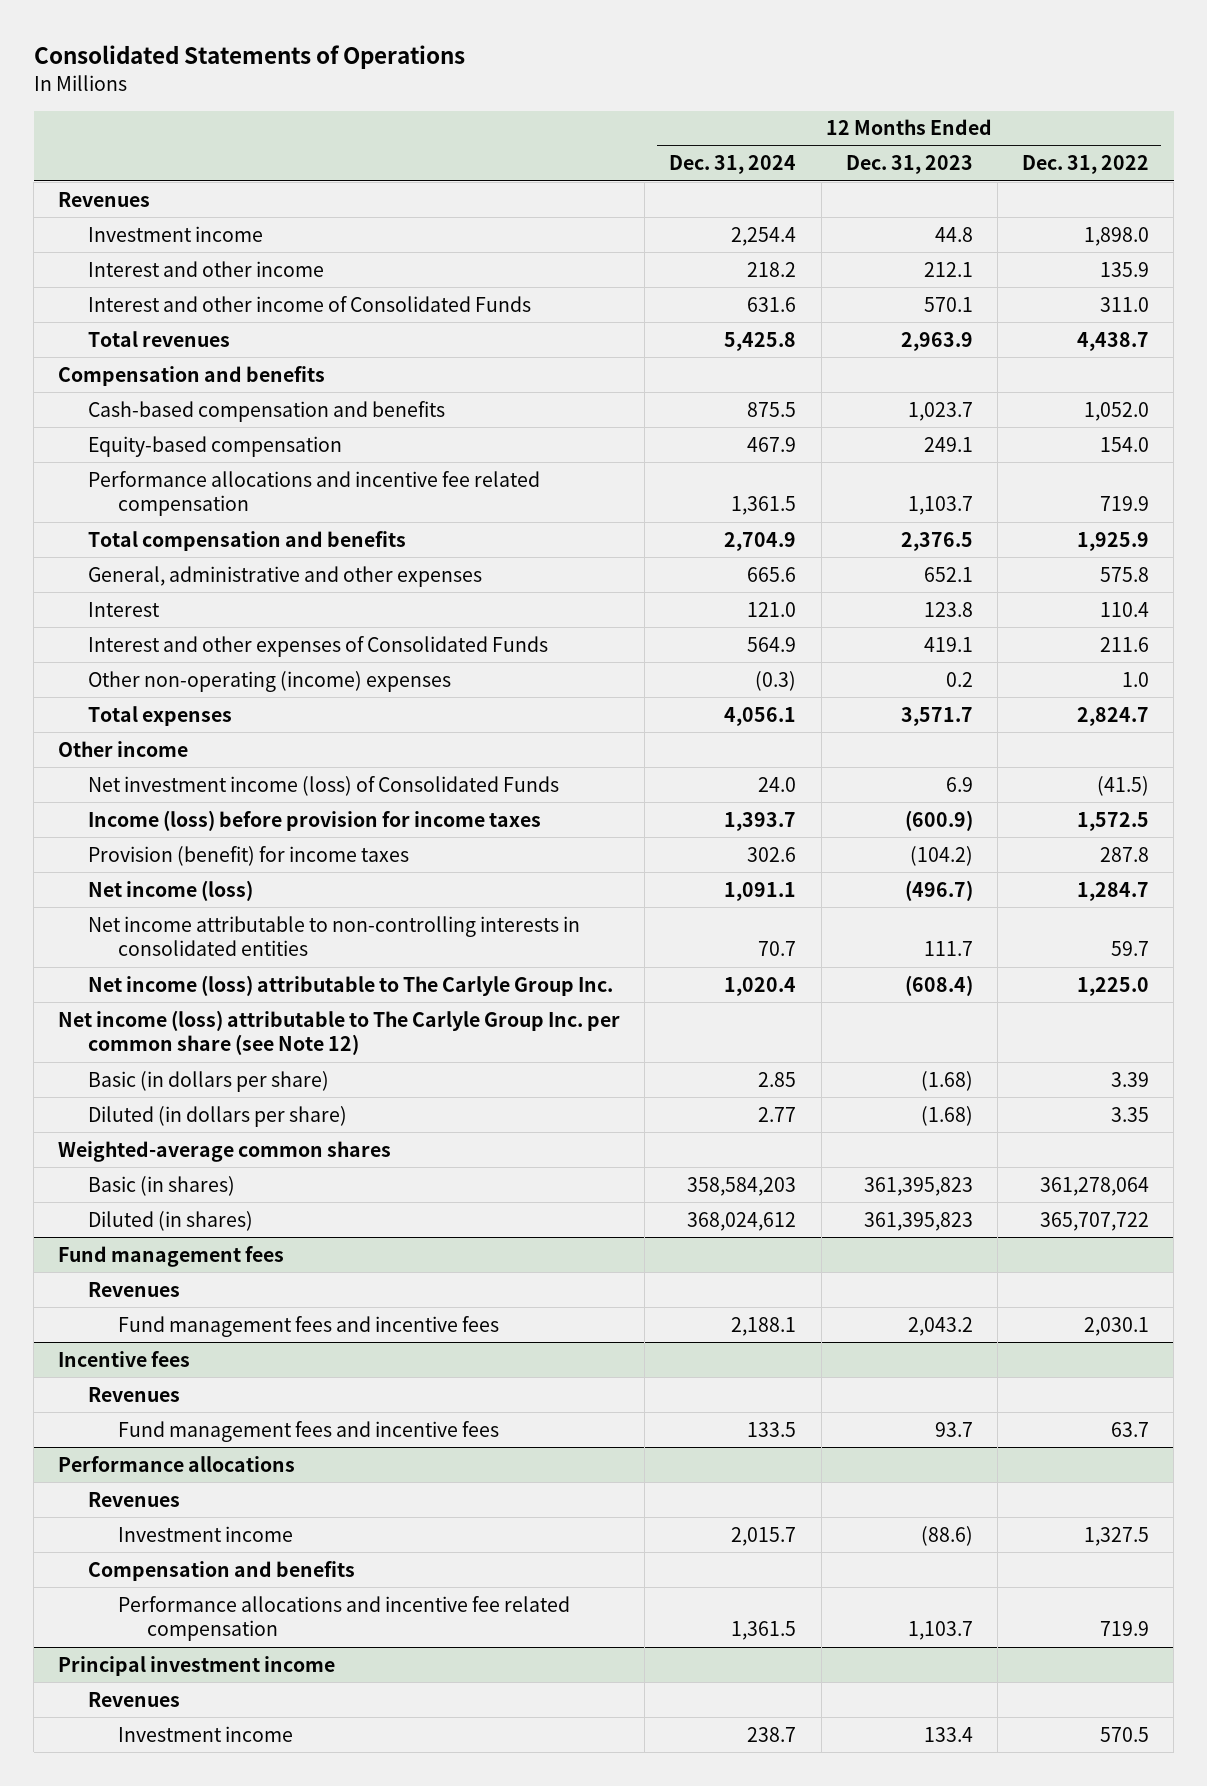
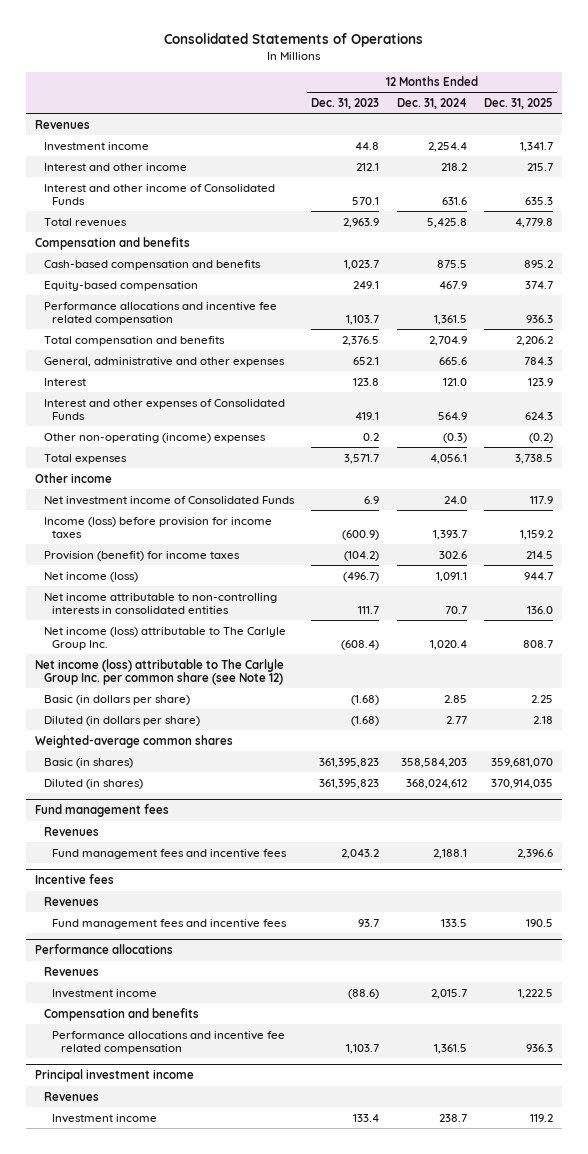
[1021,155,1149,175] Dec. 31, 2022 -> none
none -> [484,97,554,109] Dec. 31, 2025
[87,775,559,796] Net investment income (loss) of Consolidated Funds -> [43,495,295,505] Net investment income of Consolidated Funds

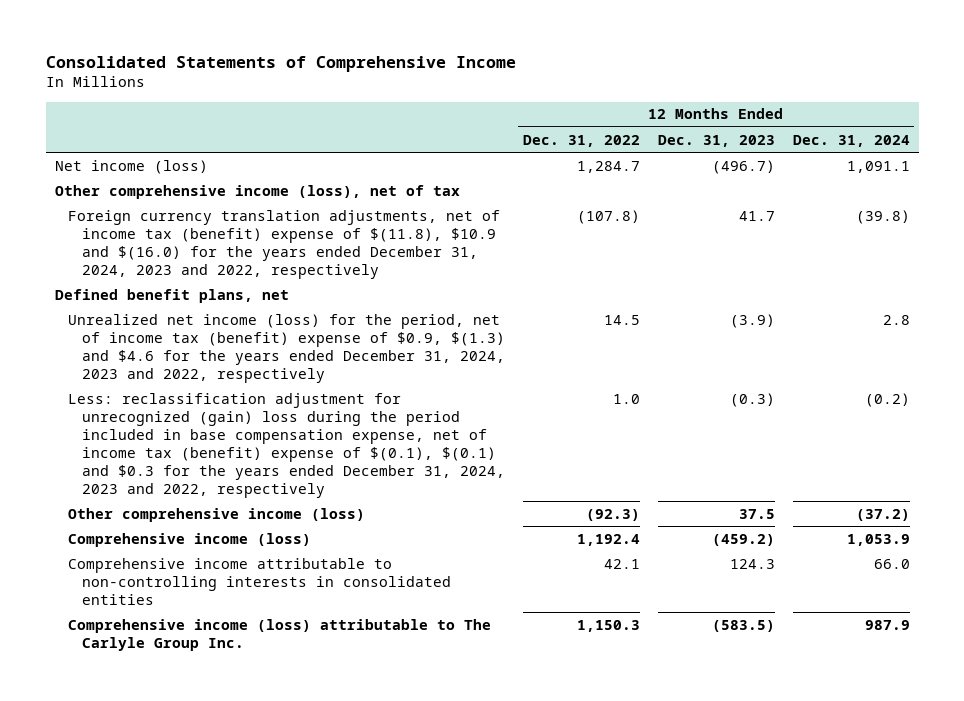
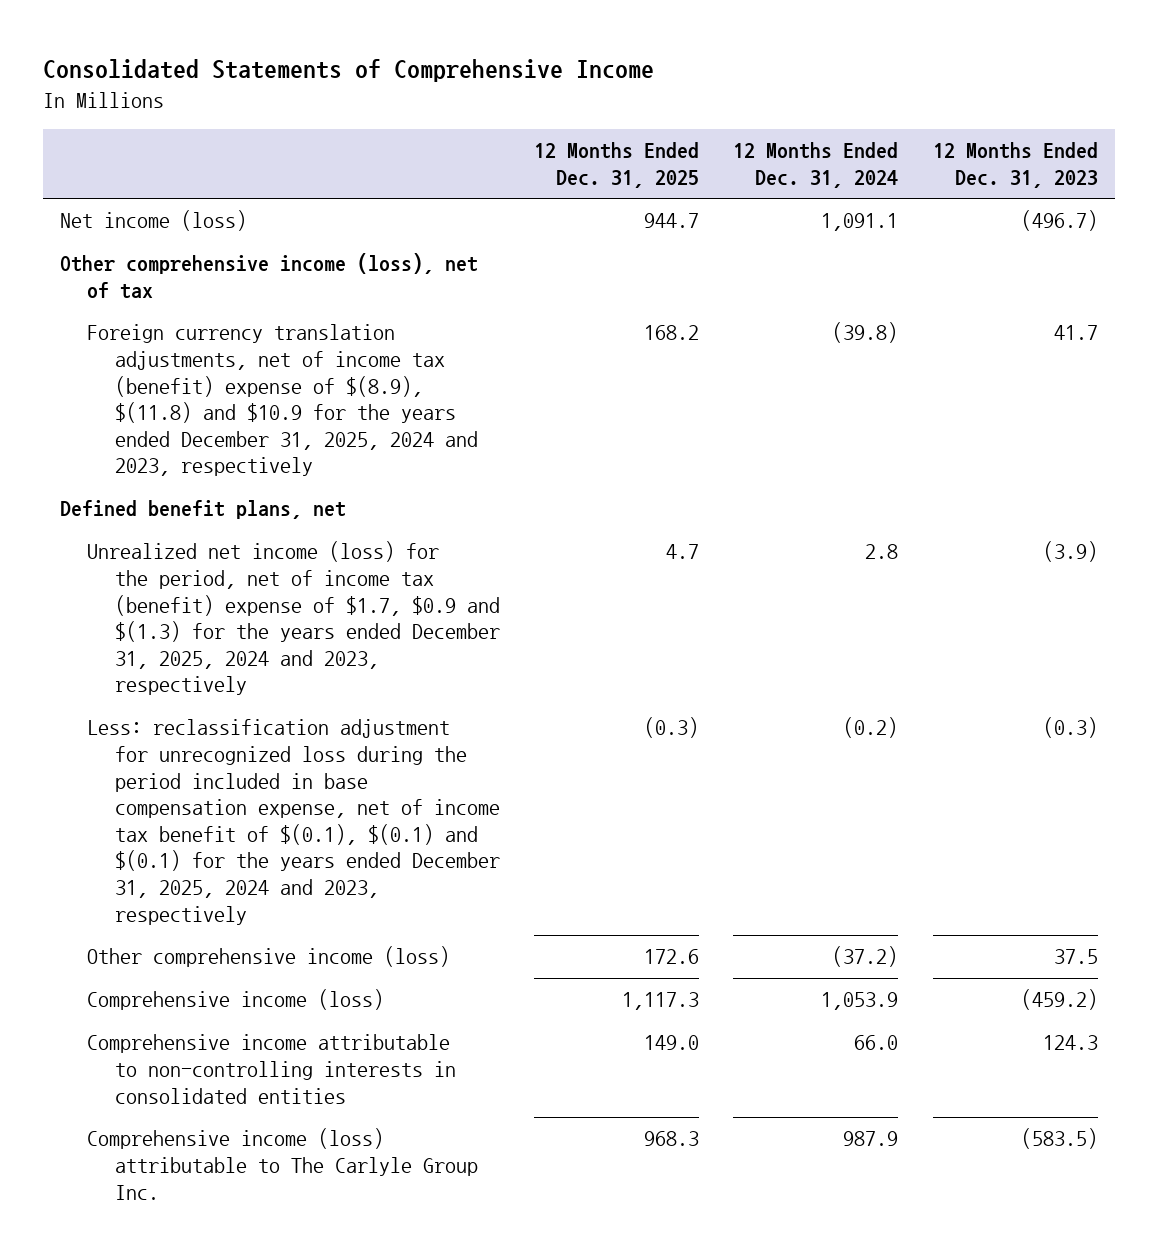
[522,134,640,147] Dec. 31, 2022 -> none
none -> [534,142,700,188] 12 Months Ended Dec. 31, 2025
[68,209,501,279] Foreign currency translation adjustments, net of income tax (benefit) expense of $(11.8), $10.9 and $(16.0) for the years ended December 31, 2024, 2023 and 2022, respectively -> [87,324,479,477] Foreign currency translation adjustments, net of income tax (benefit) expense of $(8.9), $(11.8) and $10.9 for the years ended December 31, 2025, 2024 and 2023, respectively
[68,313,505,383] Unrealized net income (loss) for the period, net of income tax (benefit) expense of $0.9, $(1.3) and $4.6 for the years ended December 31, 2024, 2023 and 2022, respectively -> [87,541,501,696] Unrealized net income (loss) for the period, net of income tax (benefit) expense of $1.7, $0.9 and $(1.3) for the years ended December 31, 2025, 2024 and 2023, respectively
[68,392,505,498] Less: reclassification adjustment for unrecognized (gain) loss during the period included in base compensation expense, net of income tax (benefit) expense of $(0.1), $(0.1) and $0.3 for the years ended December 31, 2024, 2023 and 2022, respectively -> [87,719,501,925] Less: reclassification adjustment for unrecognized loss during the period included in base compensation expense, net of income tax benefit of $(0.1), $(0.1) and $(0.1) for the years ended December 31, 2025, 2024 and 2023, respectively

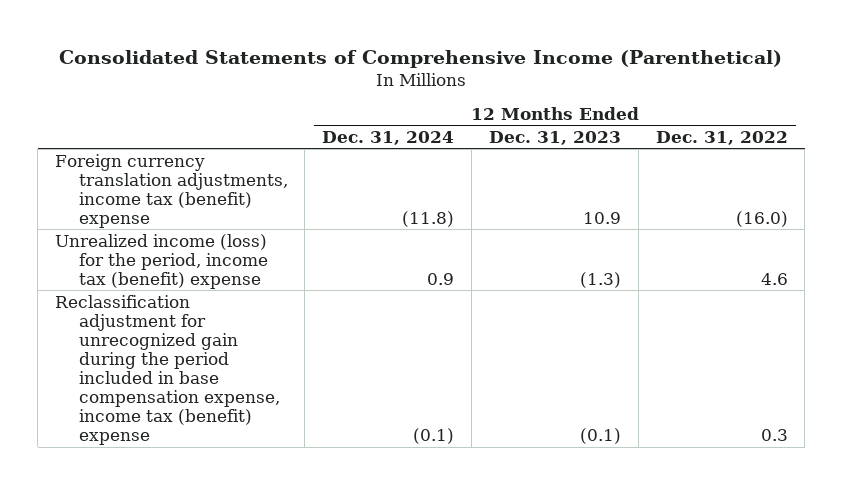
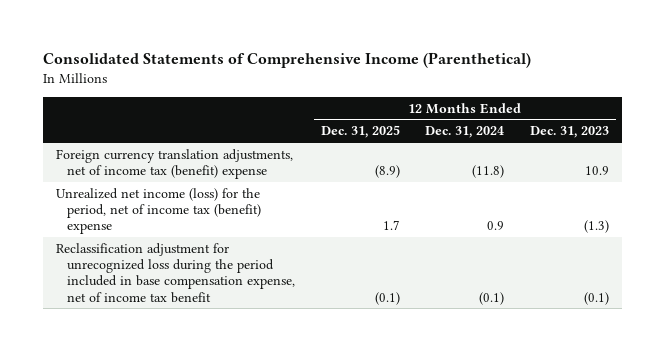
[655,130,788,145] Dec. 31, 2022 -> none
none -> [320,125,400,139] Dec. 31, 2025
[55,153,288,228] Foreign currency translation adjustments, income tax (benefit) expense -> [55,148,293,180] Foreign currency translation adjustments, net of income tax (benefit) expense
[55,233,268,289] Unrealized income (loss) for the period, income tax (benefit) expense -> [55,187,261,235] Unrealized net income (loss) for the period, net of income tax (benefit) expense
[55,294,280,445] Reclassification adjustment for unrecognized gain during the period included in base compensation expense, income tax (benefit) expense -> [55,242,295,303] Reclassification adjustment for unrecognized loss during the period included in base compensation expense, net of income tax benefit

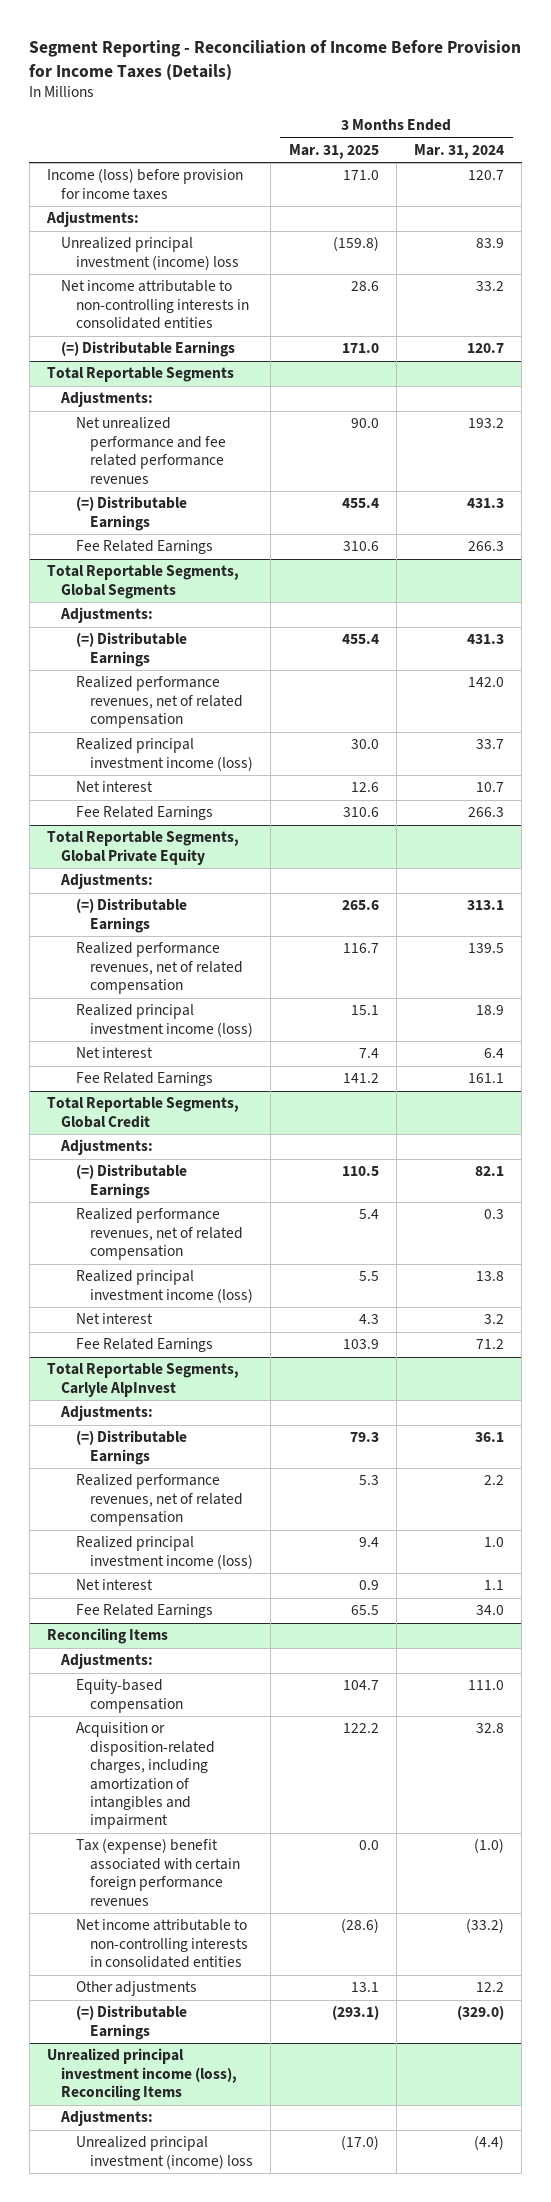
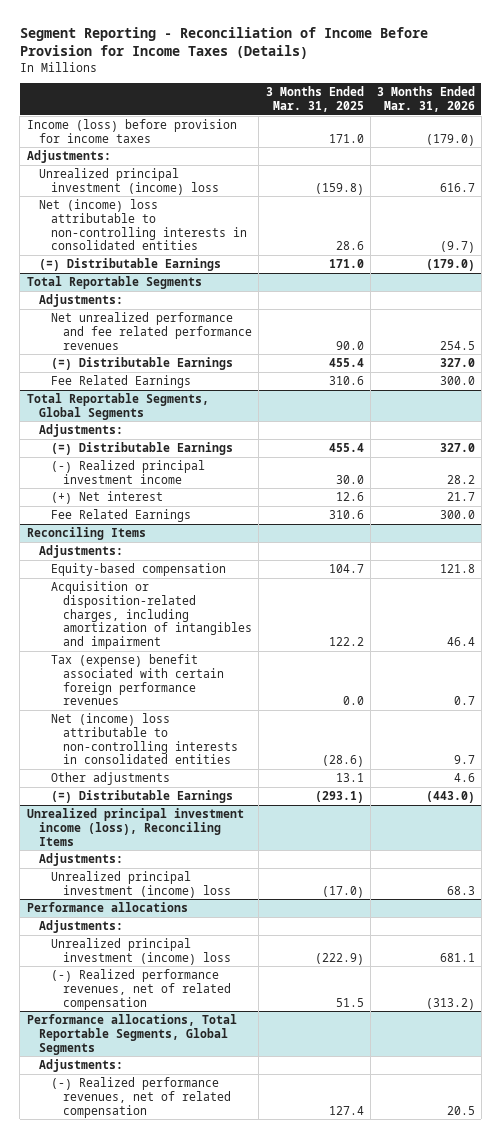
[413,143,504,159] Mar. 31, 2024 -> none
none -> [376,86,475,112] 3 Months Ended Mar. 31, 2026
[61,280,249,330] Net income attributable to non-controlling interests in consolidated entities -> [38,198,248,251] Net (income) loss attributable to non-controlling interests in consolidated entities
[75,676,244,729] Realized performance revenues, net of related compensation -> none
[75,738,254,771] Realized principal investment income (loss) -> [51,459,206,484] (-) Realized principal investment income
[75,781,153,793] Net interest -> [51,490,164,504] (+) Net interest
[46,831,239,865] Total Reportable Segments, Global Private Equity -> none
[60,873,154,890] Adjustments: -> none
[75,898,187,933] (=) Distributable Earnings -> none
[75,942,244,995] Realized performance revenues, net of related compensation -> none
[75,1004,254,1037] Realized principal investment income (loss) -> none
[75,1047,153,1059] Net interest -> none
[75,1072,213,1087] Fee Related Earnings -> none
[46,1097,239,1128] Total Reportable Segments, Global Credit -> none
[60,1139,154,1156] Adjustments: -> none
[75,1164,187,1199] (=) Distributable Earnings -> none
[75,1208,244,1261] Realized performance revenues, net of related compensation -> none
[75,1270,254,1303] Realized principal investment income (loss) -> none
[75,1313,153,1325] Net interest -> none
[75,1338,213,1353] Fee Related Earnings -> none
[46,1363,239,1397] Total Reportable Segments, Carlyle AlpInvest -> none
[60,1405,154,1422] Adjustments: -> none
[75,1430,187,1465] (=) Distributable Earnings -> none
[75,1474,244,1527] Realized performance revenues, net of related compensation -> none
[75,1536,254,1569] Realized principal investment income (loss) -> none
[75,1579,153,1591] Net interest -> none
[75,1604,213,1619] Fee Related Earnings -> none
[75,1919,249,1969] Net income attributable to non-controlling interests in consolidated entities -> [51,712,239,765] Net (income) loss attributable to non-controlling interests in consolidated entities
none -> [26,901,188,912] Performance allocations
none -> [38,919,123,933] Adjustments:
none -> [51,937,232,965] Unrealized principal investment (income) loss
none -> [51,968,232,1010] (-) Realized performance revenues, net of related compensation
none -> [26,1013,237,1055] Performance allocations, Total Reportable Segments, Global Segments
none -> [38,1058,123,1072] Adjustments:
none -> [51,1076,232,1118] (-) Realized performance revenues, net of related compensation

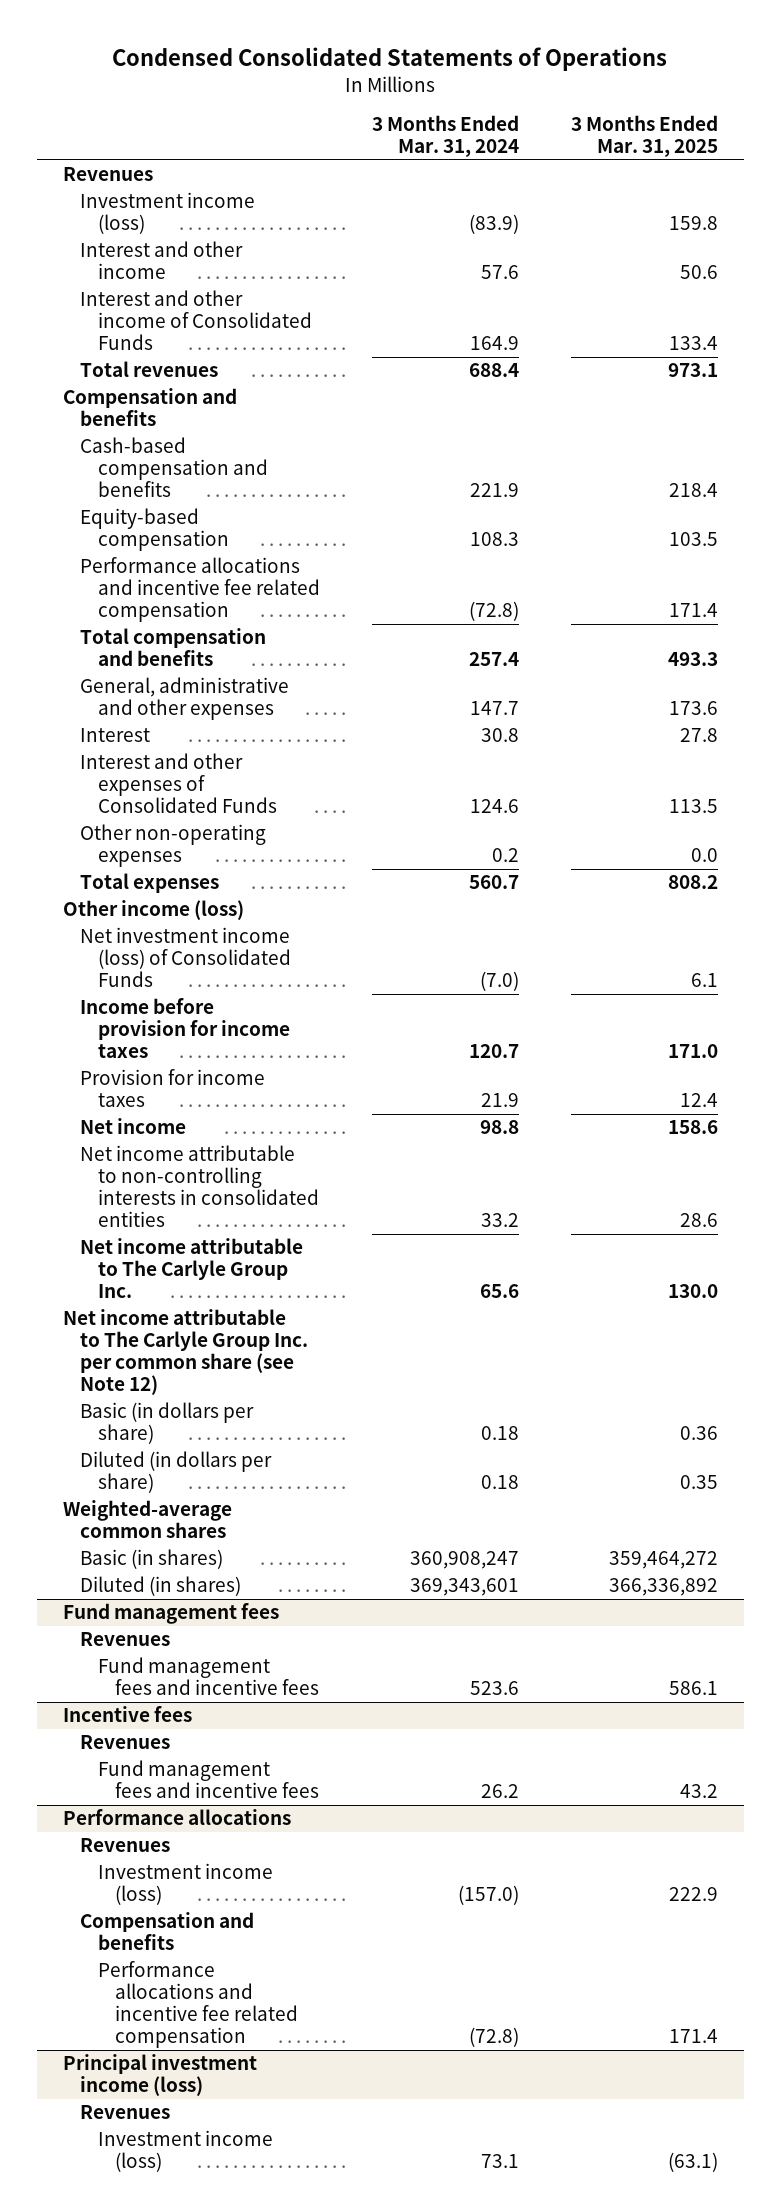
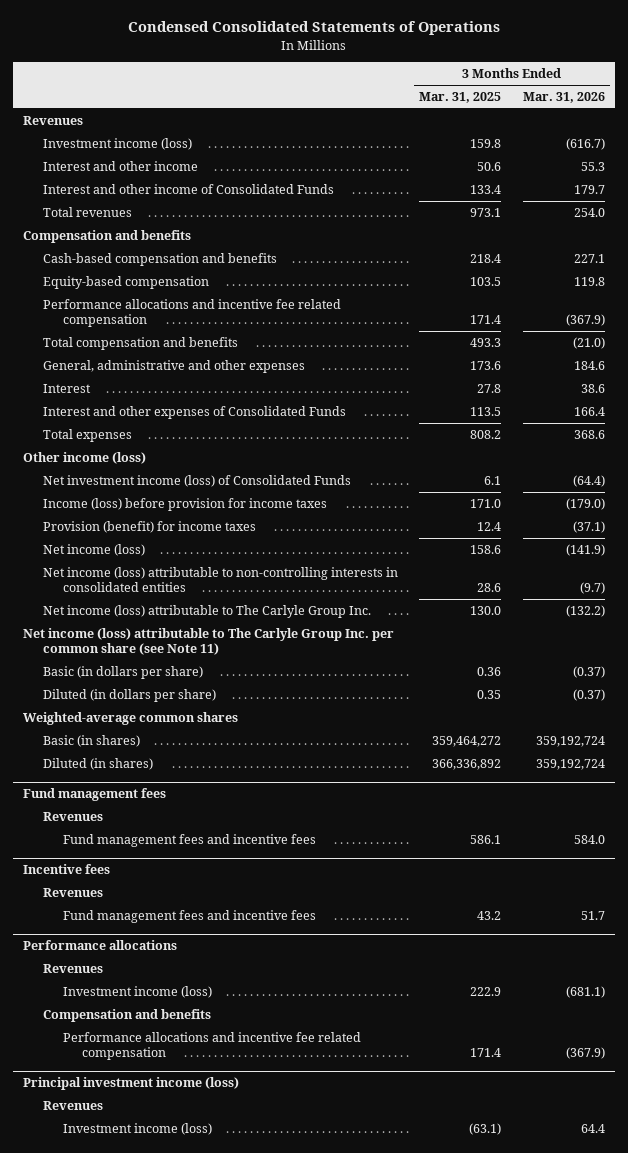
[372,115,520,158] 3 Months Ended Mar. 31, 2024 -> none
none -> [522,92,605,104] Mar. 31, 2026
[80,824,267,868] Other non-operating expenses -> none
[80,998,290,1059] Income before provision for income taxes -> [42,497,327,511] Income (loss) before provision for income taxes
[80,1069,266,1108] Provision for income taxes -> [42,520,256,533] Provision (benefit) for income taxes
[80,1118,187,1135] Net income -> [42,543,145,556] Net income (loss)
[80,1145,319,1228] Net income attributable to non-controlling interests in consolidated entities -> [42,566,398,592] Net income (loss) attributable to non-controlling interests in consolidated entities
[80,1238,304,1299] Net income attributable to The Carlyle Group Inc. -> [42,604,371,618] Net income (loss) attributable to The Carlyle Group Inc.
[62,1309,309,1396] Net income attributable to The Carlyle Group Inc. per common share (see Note 12) -> [23,627,395,655] Net income (loss) attributable to The Carlyle Group Inc. per common share (see Note 11)

